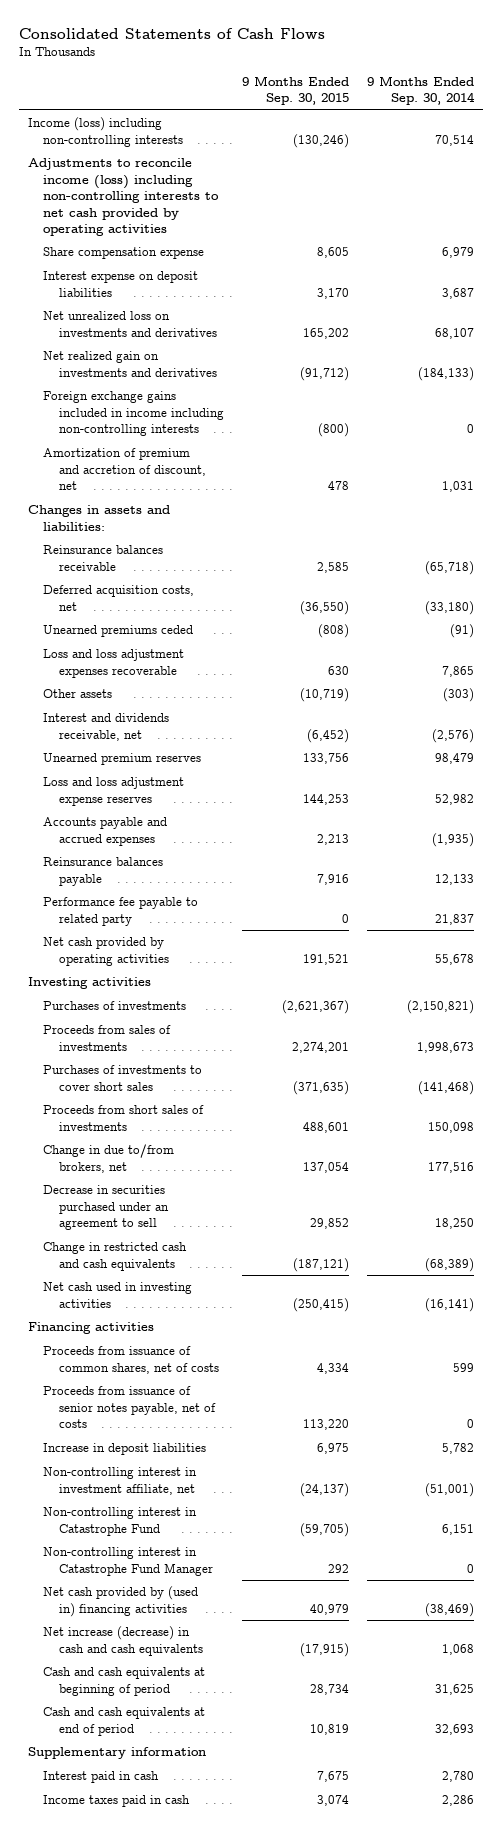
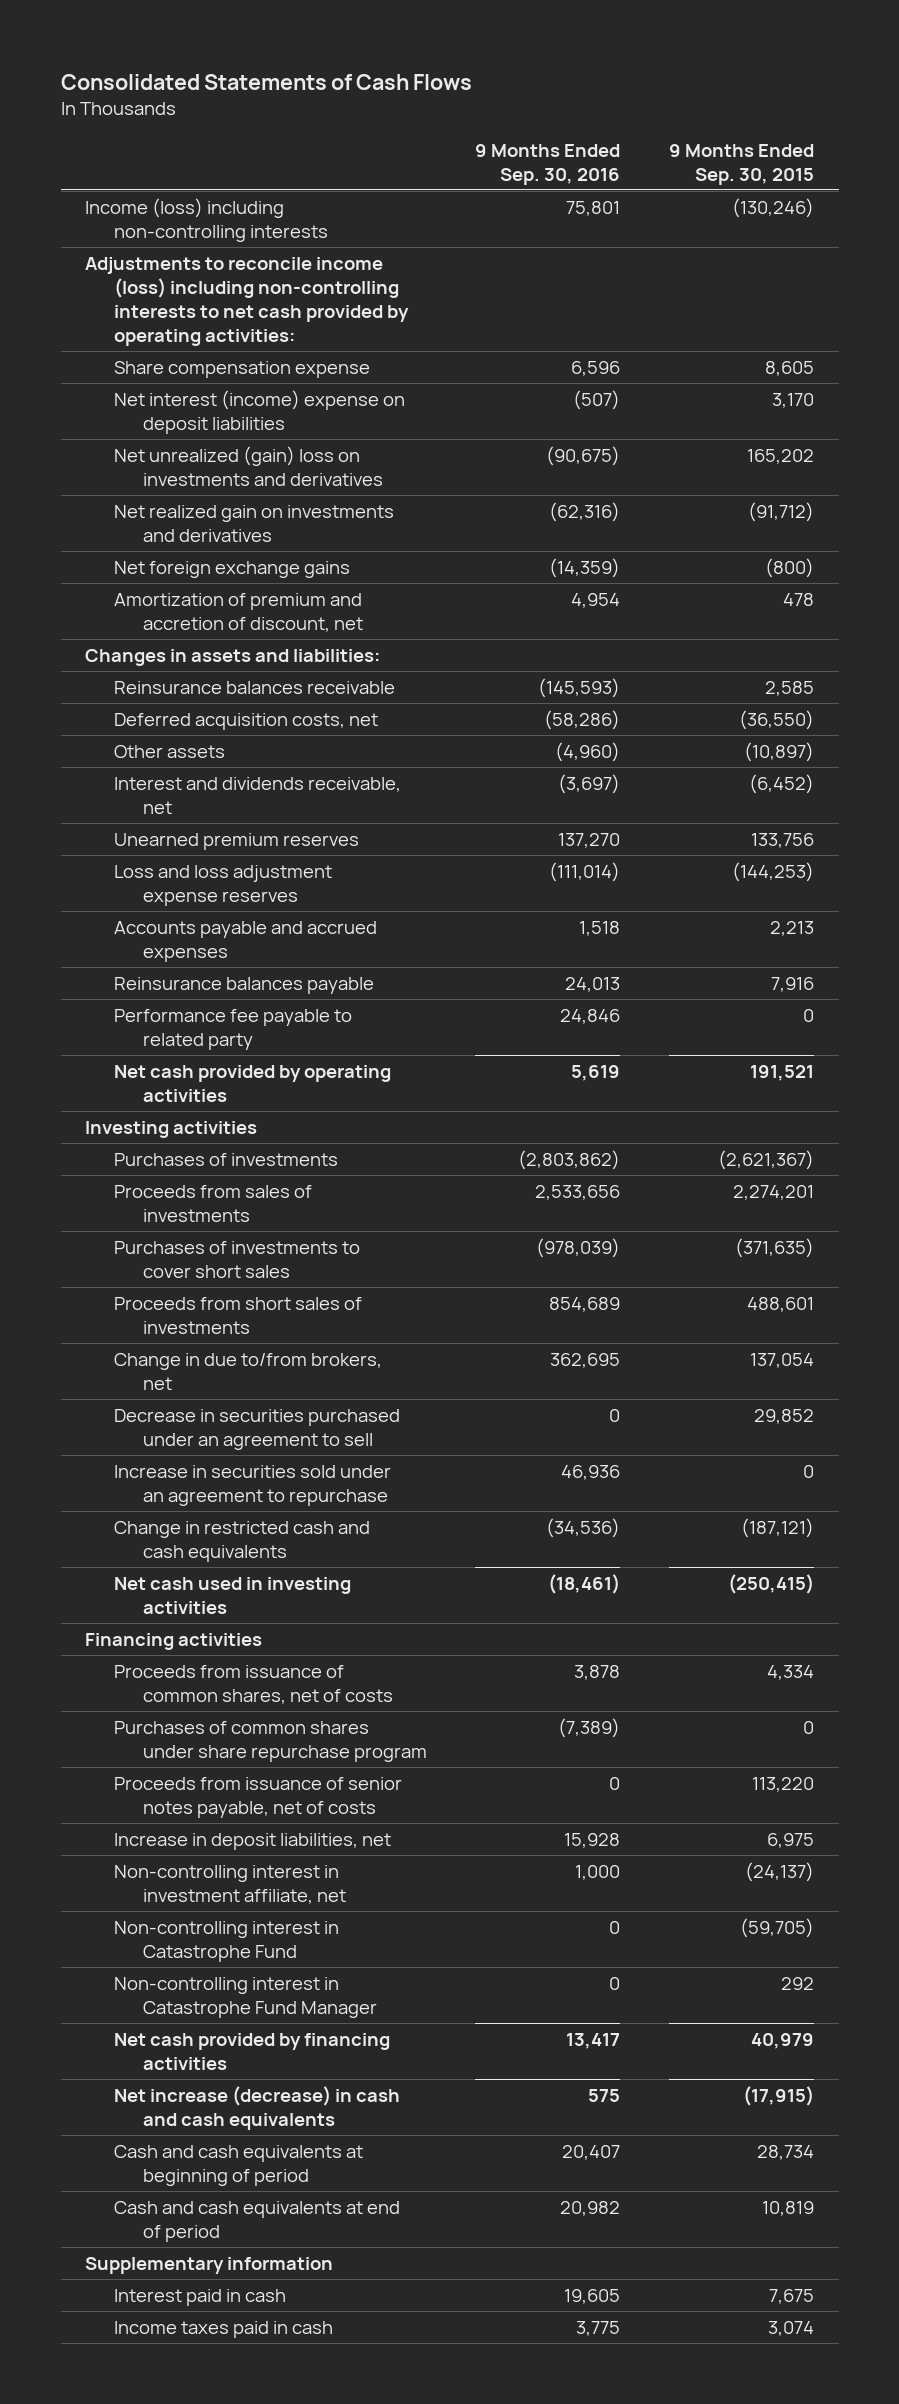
[367,75,476,106] 9 Months Ended Sep. 30, 2014 -> none
none -> [475,143,621,185] 9 Months Ended Sep. 30, 2016
[27,158,220,237] Adjustments to reconcile income (loss) including non-controlling interests to net cash provided by operating activities -> [85,256,409,347] Adjustments to reconcile income (loss) including non-controlling interests to net cash provided by operating activities:
[43,271,199,297] Interest expense on deposit liabilities -> [113,389,405,434] Net interest (income) expense on deposit liabilities
[43,311,218,337] Net unrealized loss on investments and derivatives -> [113,445,383,486] Net unrealized (gain) loss on investments and derivatives
[43,391,225,437] Foreign exchange gains included in income including non-controlling interests -> [113,560,350,578] Net foreign exchange gains
[43,625,194,638] Unearned premiums ceded -> none
[43,649,185,678] Loss and loss adjustment expenses recoverable -> none
[300,688,350,703] (10,719) -> [744,741,815,762] (10,897)
[303,793,350,805] 144,253 -> [732,861,815,882] (144,253)
none -> [113,1464,391,1506] Increase in securities sold under an agreement to repurchase
none -> [113,1720,427,1762] Purchases of common shares under share repurchase program
[43,1443,207,1456] Increase in deposit liabilities -> [113,1832,391,1850] Increase in deposit liabilities, net
[43,1586,199,1617] Net cash provided by (used in) financing activities -> [113,2032,390,2070] Net cash provided by financing activities

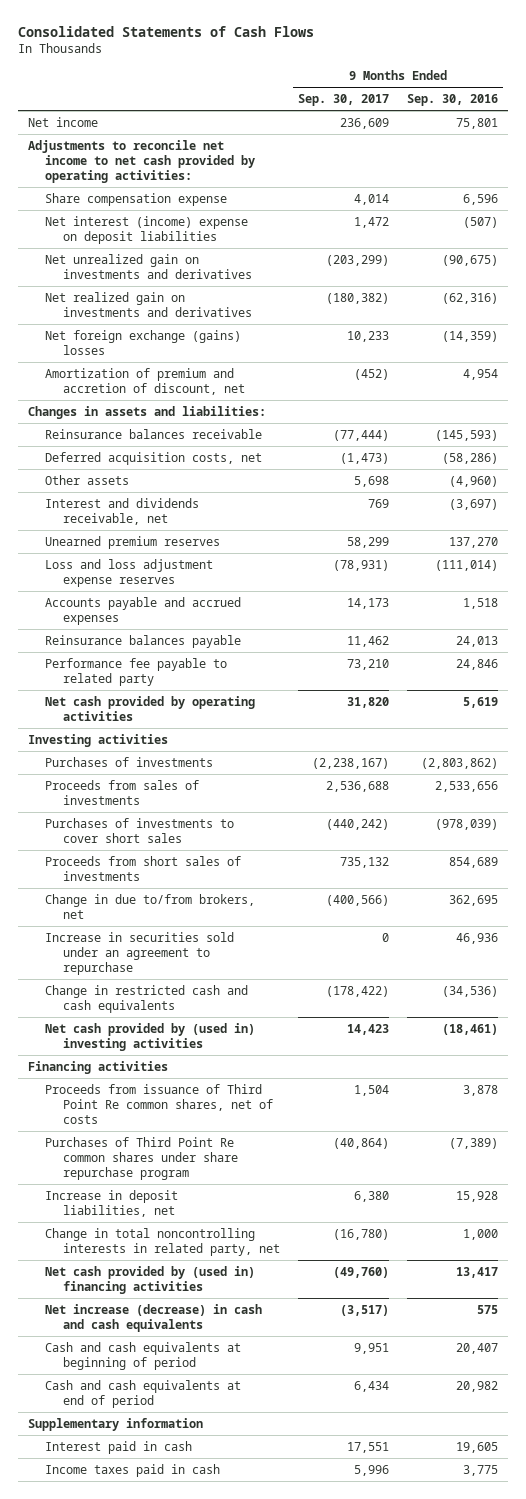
[669,143,815,185] 9 Months Ended Sep. 30, 2015 -> none
none -> [298,93,390,106] Sep. 30, 2017
[85,197,328,242] Income (loss) including non-controlling interests -> [27,116,98,127] Net income
[85,256,409,347] Adjustments to reconcile income (loss) including non-controlling interests to net cash provided by operating activities: -> [27,139,256,183] Adjustments to reconcile net income to net cash provided by operating activities:
[113,445,383,486] Net unrealized (gain) loss on investments and derivatives -> [45,253,252,279] Net unrealized gain on investments and derivatives
[113,560,350,578] Net foreign exchange gains -> [45,329,242,355] Net foreign exchange (gains) losses
[113,1408,400,1450] Decrease in securities purchased under an agreement to sell -> none
[113,1576,351,1614] Net cash used in investing activities -> [45,1022,256,1051] Net cash provided by (used in) investing activities
[113,1776,402,1818] Proceeds from issuance of senior notes payable, net of costs -> none
[113,1664,393,1704] Proceeds from issuance of common shares, net of costs -> [45,1083,273,1124] Proceeds from issuance of Third Point Re common shares, net of costs
[113,1720,427,1762] Purchases of common shares under share repurchase program -> [45,1136,238,1180] Purchases of Third Point Re common shares under share repurchase program
[113,1920,339,1962] Non-controlling interest in Catastrophe Fund -> none
[113,1976,377,2018] Non-controlling interest in Catastrophe Fund Manager -> none
[113,1864,346,1904] Non-controlling interest in investment affiliate, net -> [45,1227,280,1256] Change in total noncontrolling interests in related party, net
[113,2032,390,2070] Net cash provided by financing activities -> [45,1265,256,1294] Net cash provided by (used in) financing activities

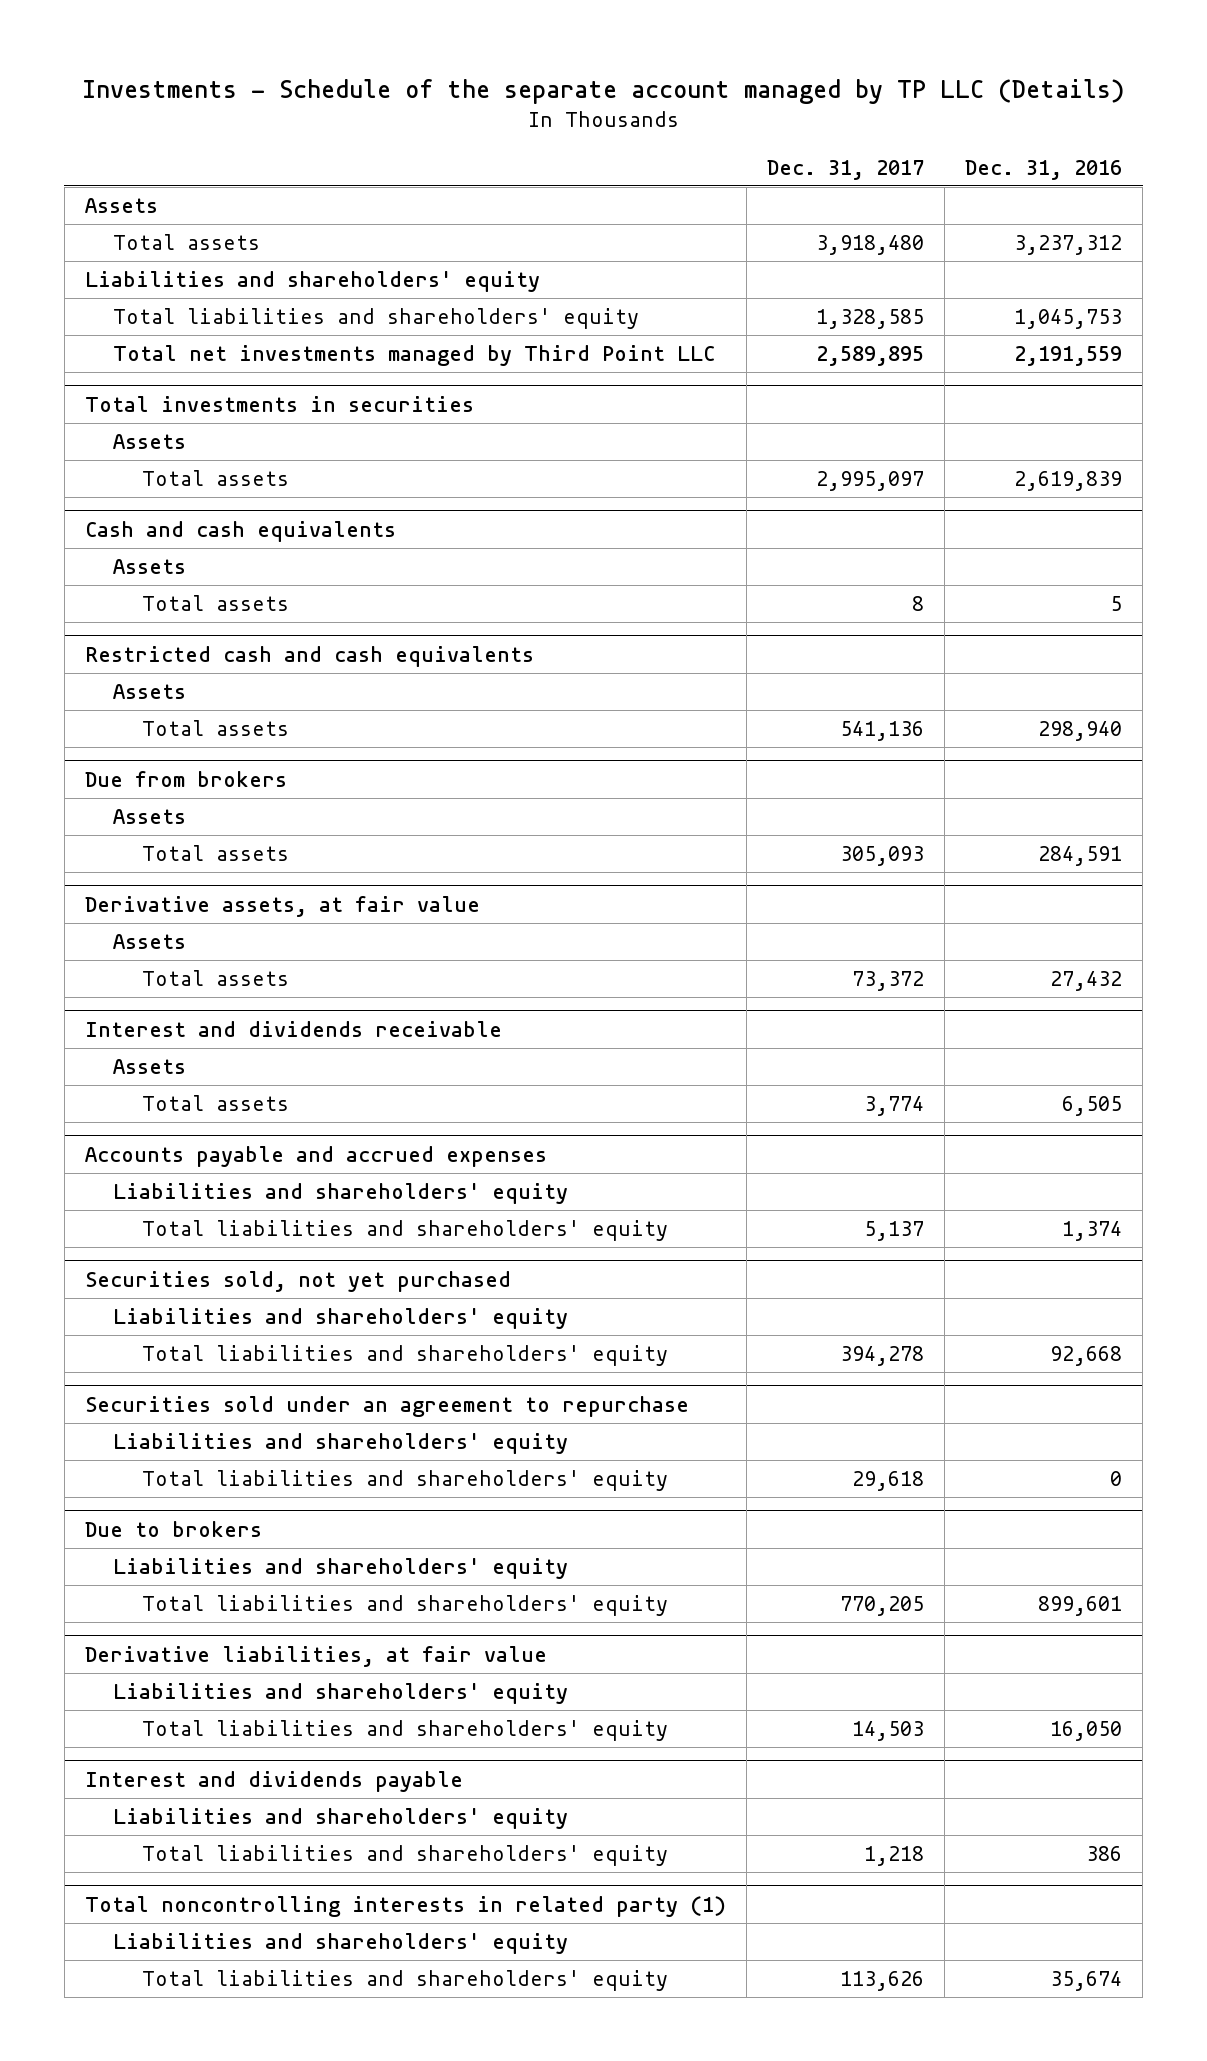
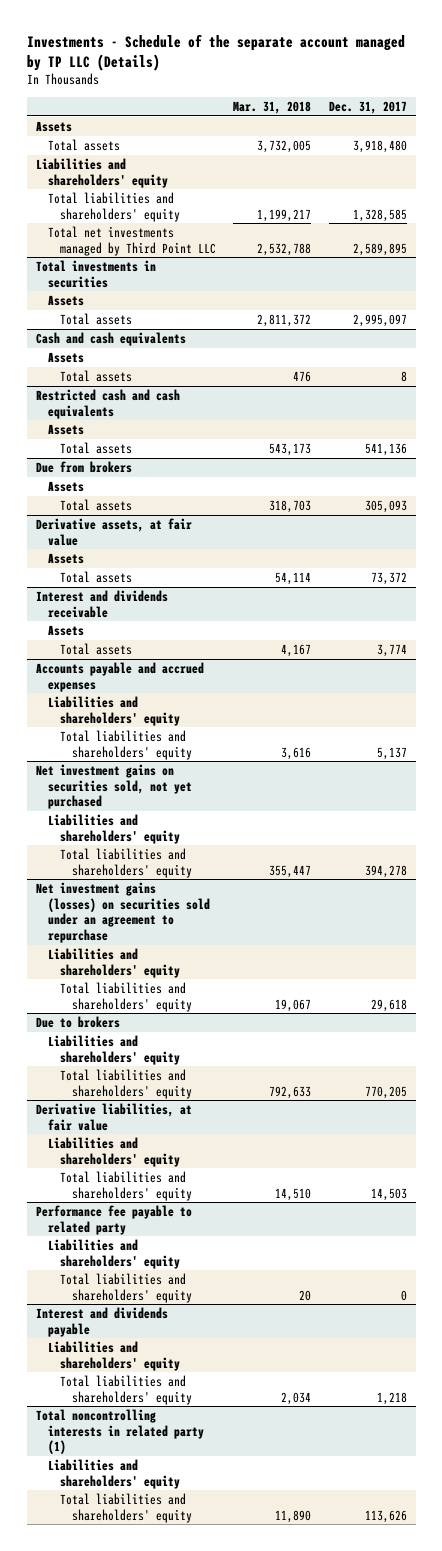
[965,159,1123,180] Dec. 31, 2016 -> none
none -> [233,100,312,114] Mar. 31, 2018
[84,1270,511,1292] Securities sold, not yet purchased -> [35,763,192,810] Net investment gains on securities sold, not yet purchased
[84,1395,689,1417] Securities sold under an agreement to repurchase -> [35,881,210,943] Net investment gains (losses) on securities sold under an agreement to repurchase
none -> [35,1204,192,1235] Performance fee payable to related party
none -> [47,1238,180,1269] Liabilities and shareholders' equity
none -> [59,1272,192,1303] Total liabilities and shareholders' equity

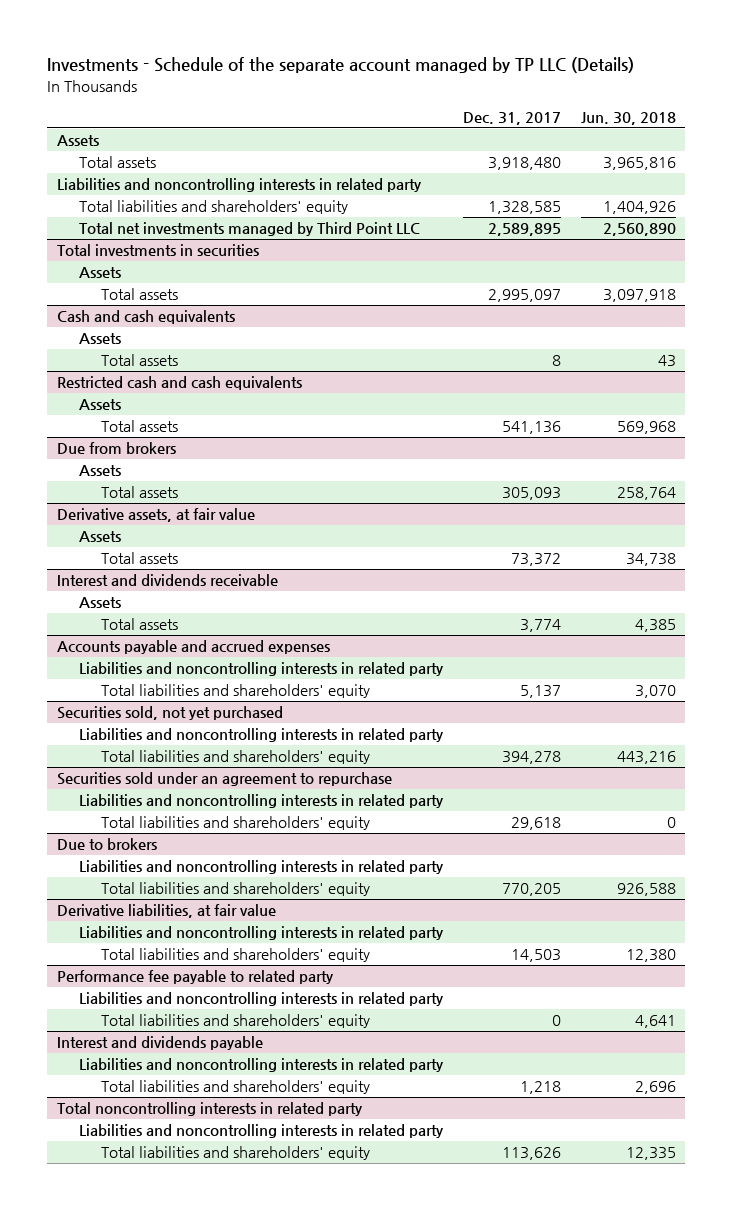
[233,100,312,114] Mar. 31, 2018 -> none
none -> [580,111,676,125] Jun. 30, 2018
[35,157,168,188] Liabilities and shareholders' equity -> [57,178,423,193] Liabilities and noncontrolling interests in related party
[47,695,180,726] Liabilities and shareholders' equity -> [78,662,444,677] Liabilities and noncontrolling interests in related party
[35,763,192,810] Net investment gains on securities sold, not yet purchased -> [57,706,284,721] Securities sold, not yet purchased
[47,813,180,844] Liabilities and shareholders' equity -> [78,728,444,743] Liabilities and noncontrolling interests in related party
[35,881,210,943] Net investment gains (losses) on securities sold under an agreement to repurchase -> [57,772,393,787] Securities sold under an agreement to repurchase
[47,947,180,978] Liabilities and shareholders' equity -> [78,794,444,809] Liabilities and noncontrolling interests in related party
[47,1034,180,1065] Liabilities and shareholders' equity -> [78,860,444,875] Liabilities and noncontrolling interests in related party
[47,1136,180,1167] Liabilities and shareholders' equity -> [78,926,444,941] Liabilities and noncontrolling interests in related party
[47,1238,180,1269] Liabilities and shareholders' equity -> [78,992,444,1007] Liabilities and noncontrolling interests in related party
[47,1340,180,1371] Liabilities and shareholders' equity -> [78,1058,444,1073] Liabilities and noncontrolling interests in related party
[35,1408,204,1455] Total noncontrolling interests in related party (1) -> [57,1102,364,1117] Total noncontrolling interests in related party
[47,1458,180,1489] Liabilities and shareholders' equity -> [78,1124,444,1139] Liabilities and noncontrolling interests in related party

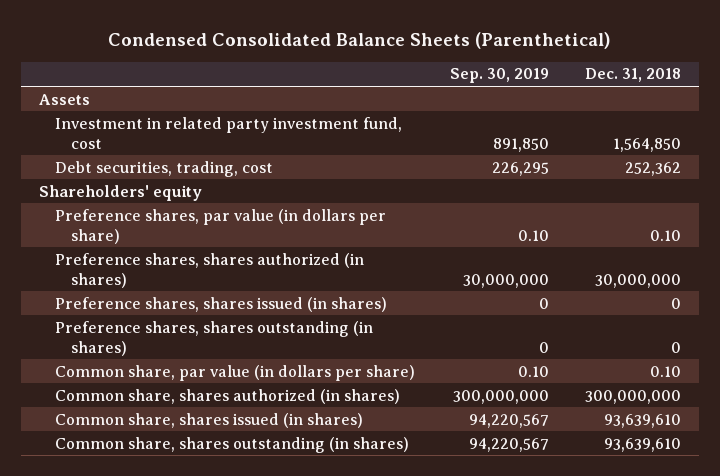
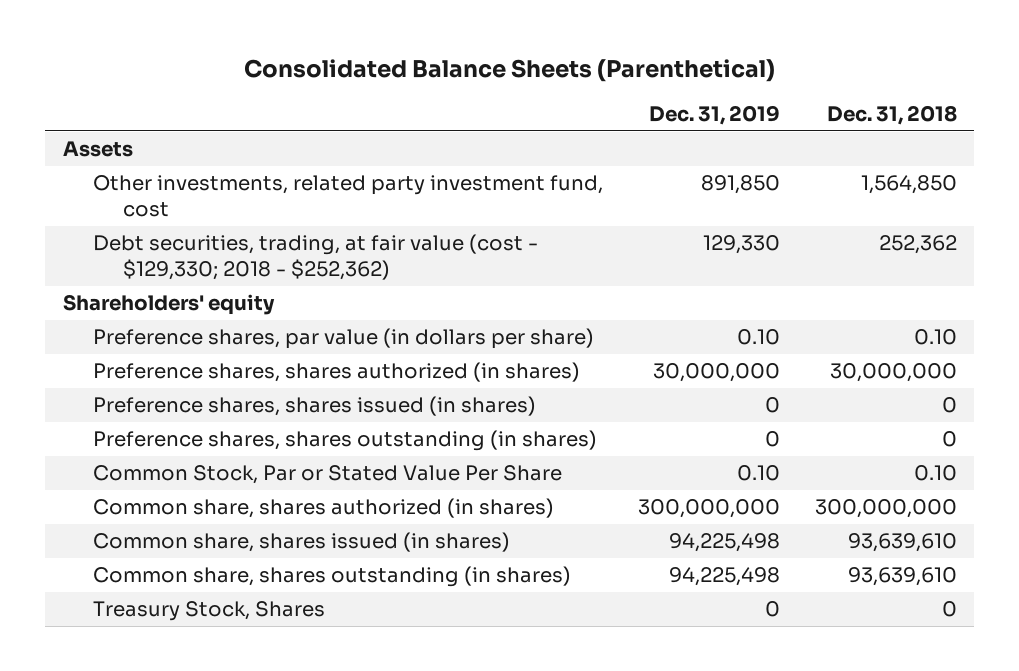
[107,31,611,49] Condensed Consolidated Balance Sheets (Parenthetical) -> [243,58,775,82] Consolidated Balance Sheets (Parenthetical)
[450,68,550,84] Sep. 30, 2019 -> none
none -> [648,105,780,126] Dec. 31, 2019
[54,116,402,149] Investment in related party investment fund, cost -> [92,175,603,217] Other investments, related party investment fund, cost
[54,160,273,177] Debt securities, trading, cost -> [92,234,538,280] Debt securities, trading, at fair value (cost - $129,330; 2018 - $252,362)
[54,364,415,381] Common share, par value (in dollars per share) -> [92,465,562,485] Common Stock, Par or Stated Value Per Share
none -> [92,601,325,622] Treasury Stock, Shares

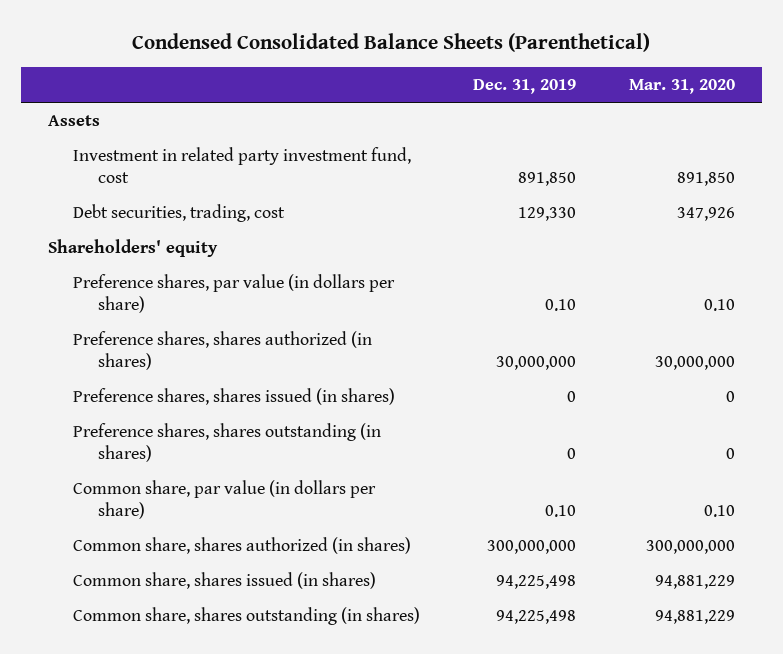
[243,58,775,82] Consolidated Balance Sheets (Parenthetical) -> [132,33,651,53] Condensed Consolidated Balance Sheets (Parenthetical)
[826,105,957,126] Dec. 31, 2018 -> none
none -> [629,79,736,95] Mar. 31, 2020
[92,175,603,217] Other investments, related party investment fund, cost -> [73,146,412,183] Investment in related party investment fund, cost
[92,234,538,280] Debt securities, trading, at fair value (cost - $129,330; 2018 - $252,362) -> [73,203,286,222] Debt securities, trading, cost
[92,465,562,485] Common Stock, Par or Stated Value Per Share -> [73,479,377,519] Common share, par value (in dollars per share)
[92,601,325,622] Treasury Stock, Shares -> none

